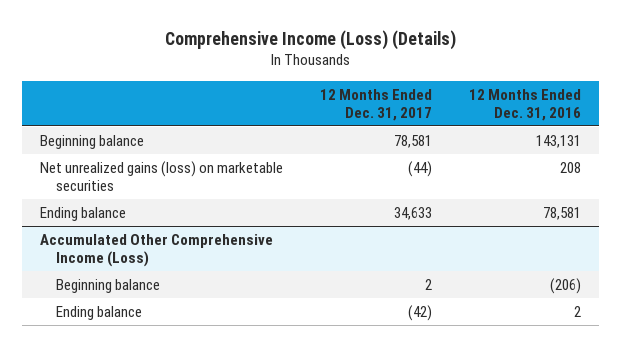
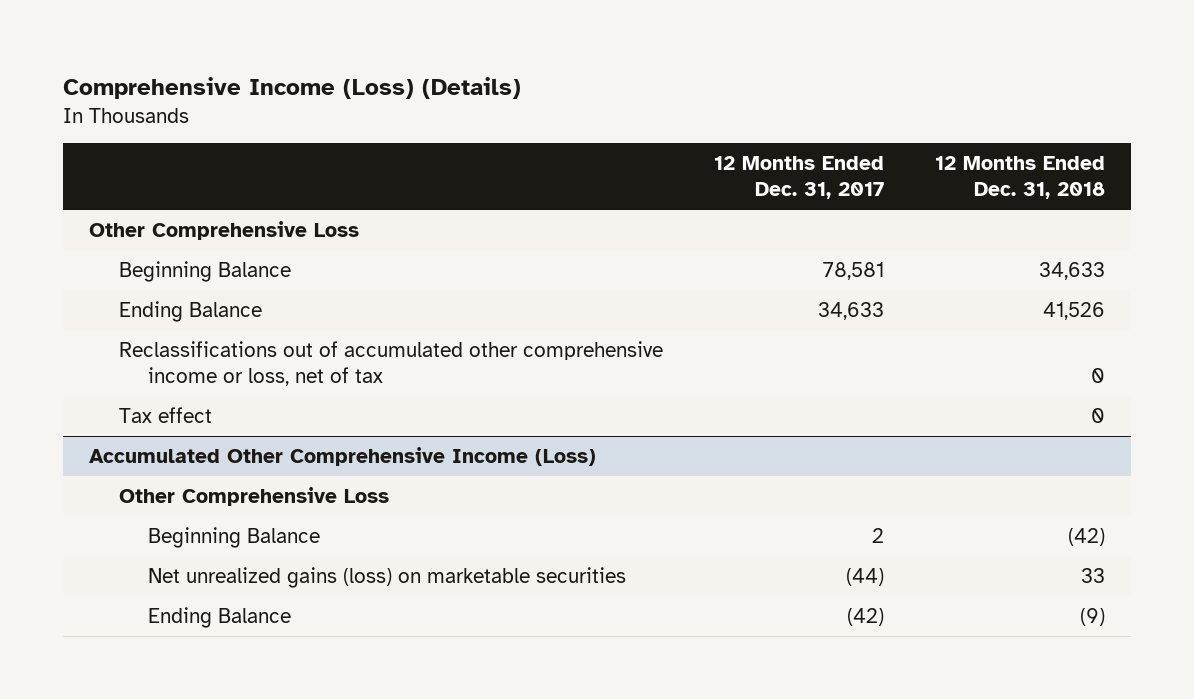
[468,88,581,121] 12 Months Ended Dec. 31, 2016 -> none
none -> [934,156,1105,200] 12 Months Ended Dec. 31, 2018
[40,161,284,191] Net unrealized gains (loss) on marketable securities -> none
none -> [88,220,359,240] Other Comprehensive Loss
[40,135,145,150] Beginning balance -> [118,260,291,282] Beginning Balance
[40,207,127,222] Ending balance -> [118,300,262,322] Ending Balance
none -> [118,340,663,387] Reclassifications out of accumulated other comprehensive income or loss, net of tax
none -> [118,406,212,423] Tax effect
none -> [118,486,389,506] Other Comprehensive Loss
[56,279,161,294] Beginning balance -> [148,526,321,548] Beginning Balance
none -> [148,566,627,588] Net unrealized gains (loss) on marketable securities
[56,306,143,321] Ending balance -> [148,606,292,628] Ending Balance

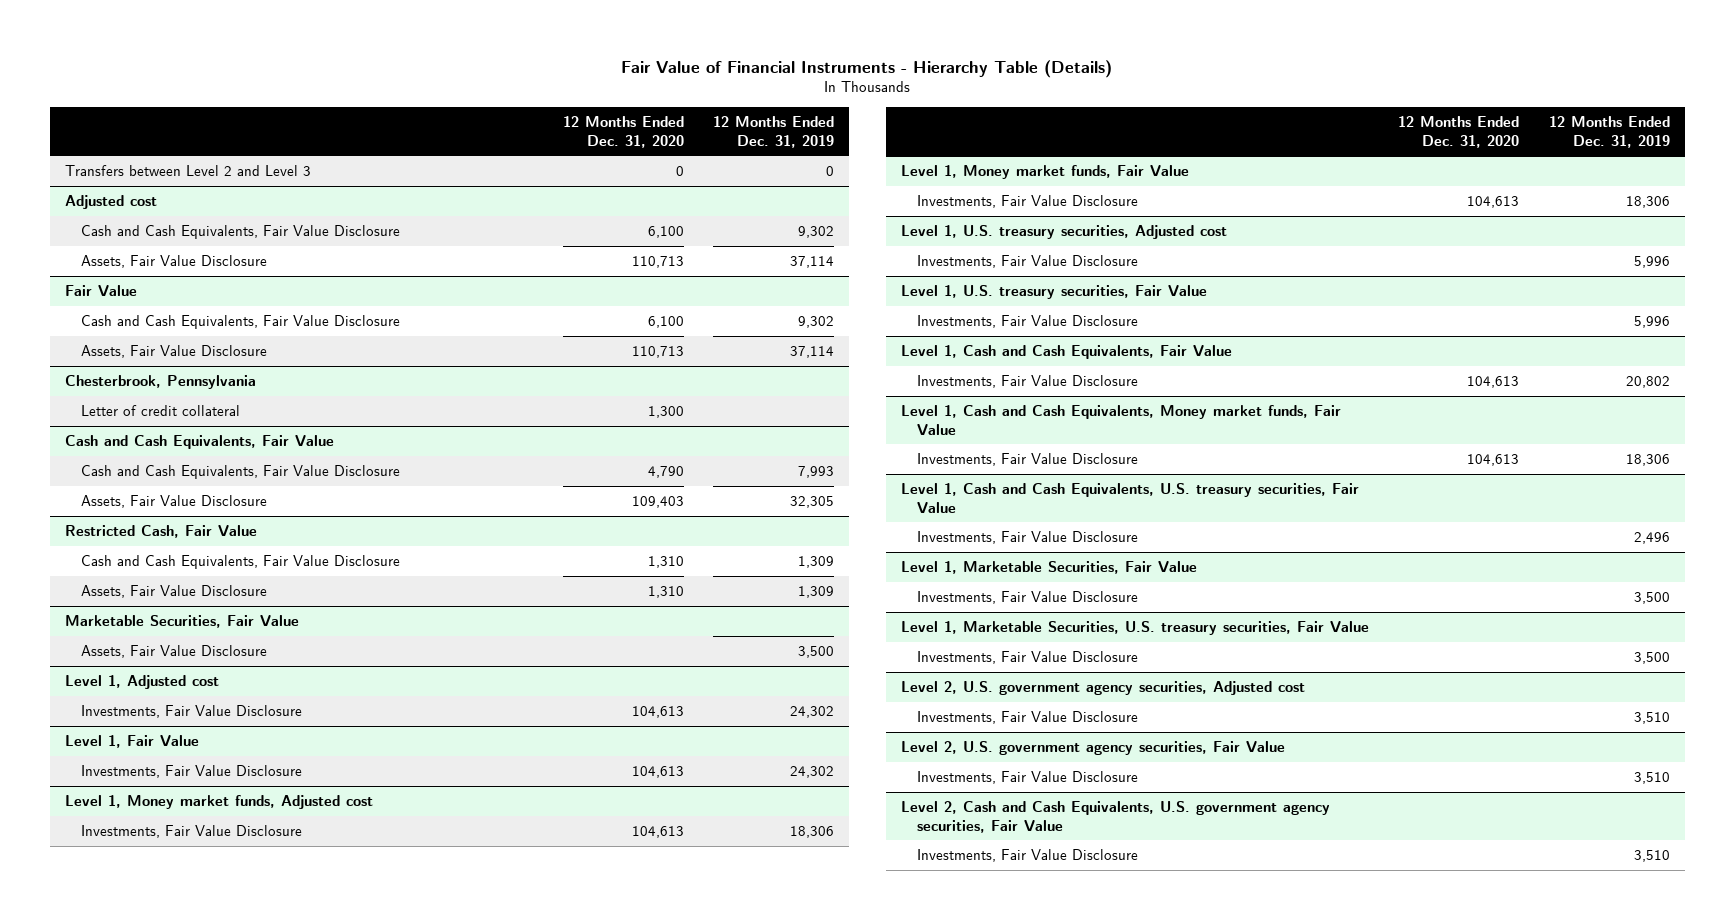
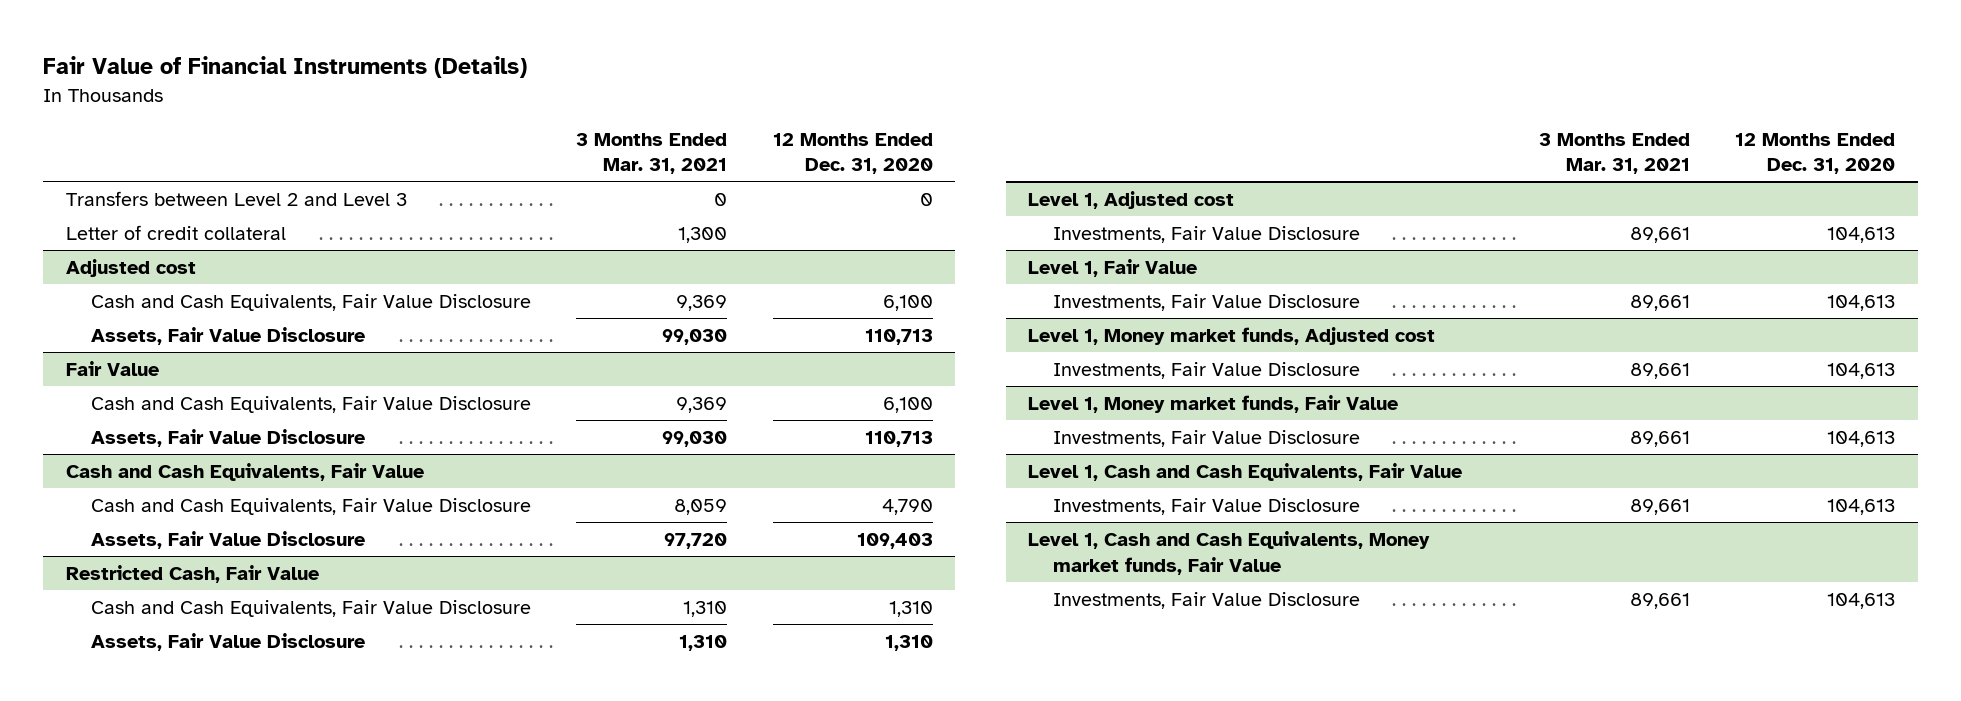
[621,59,1113,78] Fair Value of Financial Instruments - Hierarchy Table (Details) -> [43,56,528,79] Fair Value of Financial Instruments (Details)
[713,115,835,148] 12 Months Ended Dec. 31, 2019 -> none
none -> [576,132,728,175] 3 Months Ended Mar. 31, 2021
none -> [65,224,286,240] Letter of credit collateral
[65,374,257,389] Chesterbrook, Pennsylvania -> none
[81,404,241,416] Letter of credit collateral -> none
[65,614,300,628] Marketable Securities, Fair Value -> none
[81,644,268,658] Assets, Fair Value Disclosure -> none
[900,224,1227,239] Level 1, U.S. treasury securities, Adjusted cost -> none
[916,254,1138,268] Investments, Fair Value Disclosure -> none
[900,284,1207,299] Level 1, U.S. treasury securities, Fair Value -> none
[916,314,1138,328] Investments, Fair Value Disclosure -> none
[900,482,1359,514] Level 1, Cash and Cash Equivalents, U.S. treasury securities, Fair Value -> none
[916,530,1138,544] Investments, Fair Value Disclosure -> none
[900,560,1197,574] Level 1, Marketable Securities, Fair Value -> none
[916,590,1138,604] Investments, Fair Value Disclosure -> none
[900,620,1369,635] Level 1, Marketable Securities, U.S. treasury securities, Fair Value -> none
[916,650,1138,664] Investments, Fair Value Disclosure -> none
[900,680,1305,695] Level 2, U.S. government agency securities, Adjusted cost -> none
[916,710,1138,724] Investments, Fair Value Disclosure -> none
[900,740,1285,755] Level 2, U.S. government agency securities, Fair Value -> none
[916,770,1138,784] Investments, Fair Value Disclosure -> none
[900,800,1330,833] Level 2, Cash and Cash Equivalents, U.S. government agency securities, Fair Value -> none
[916,848,1138,862] Investments, Fair Value Disclosure -> none

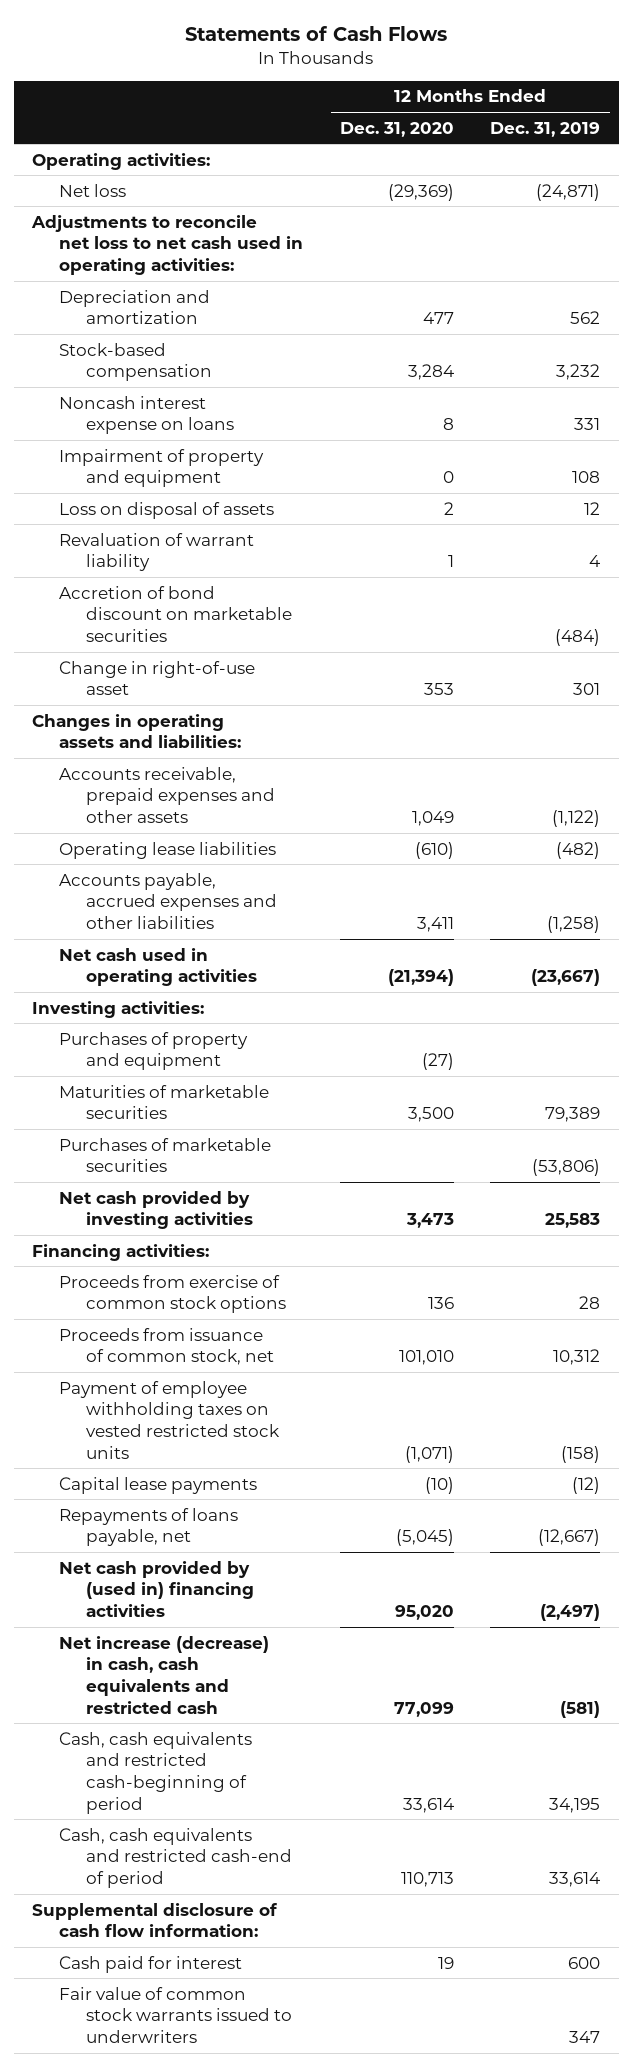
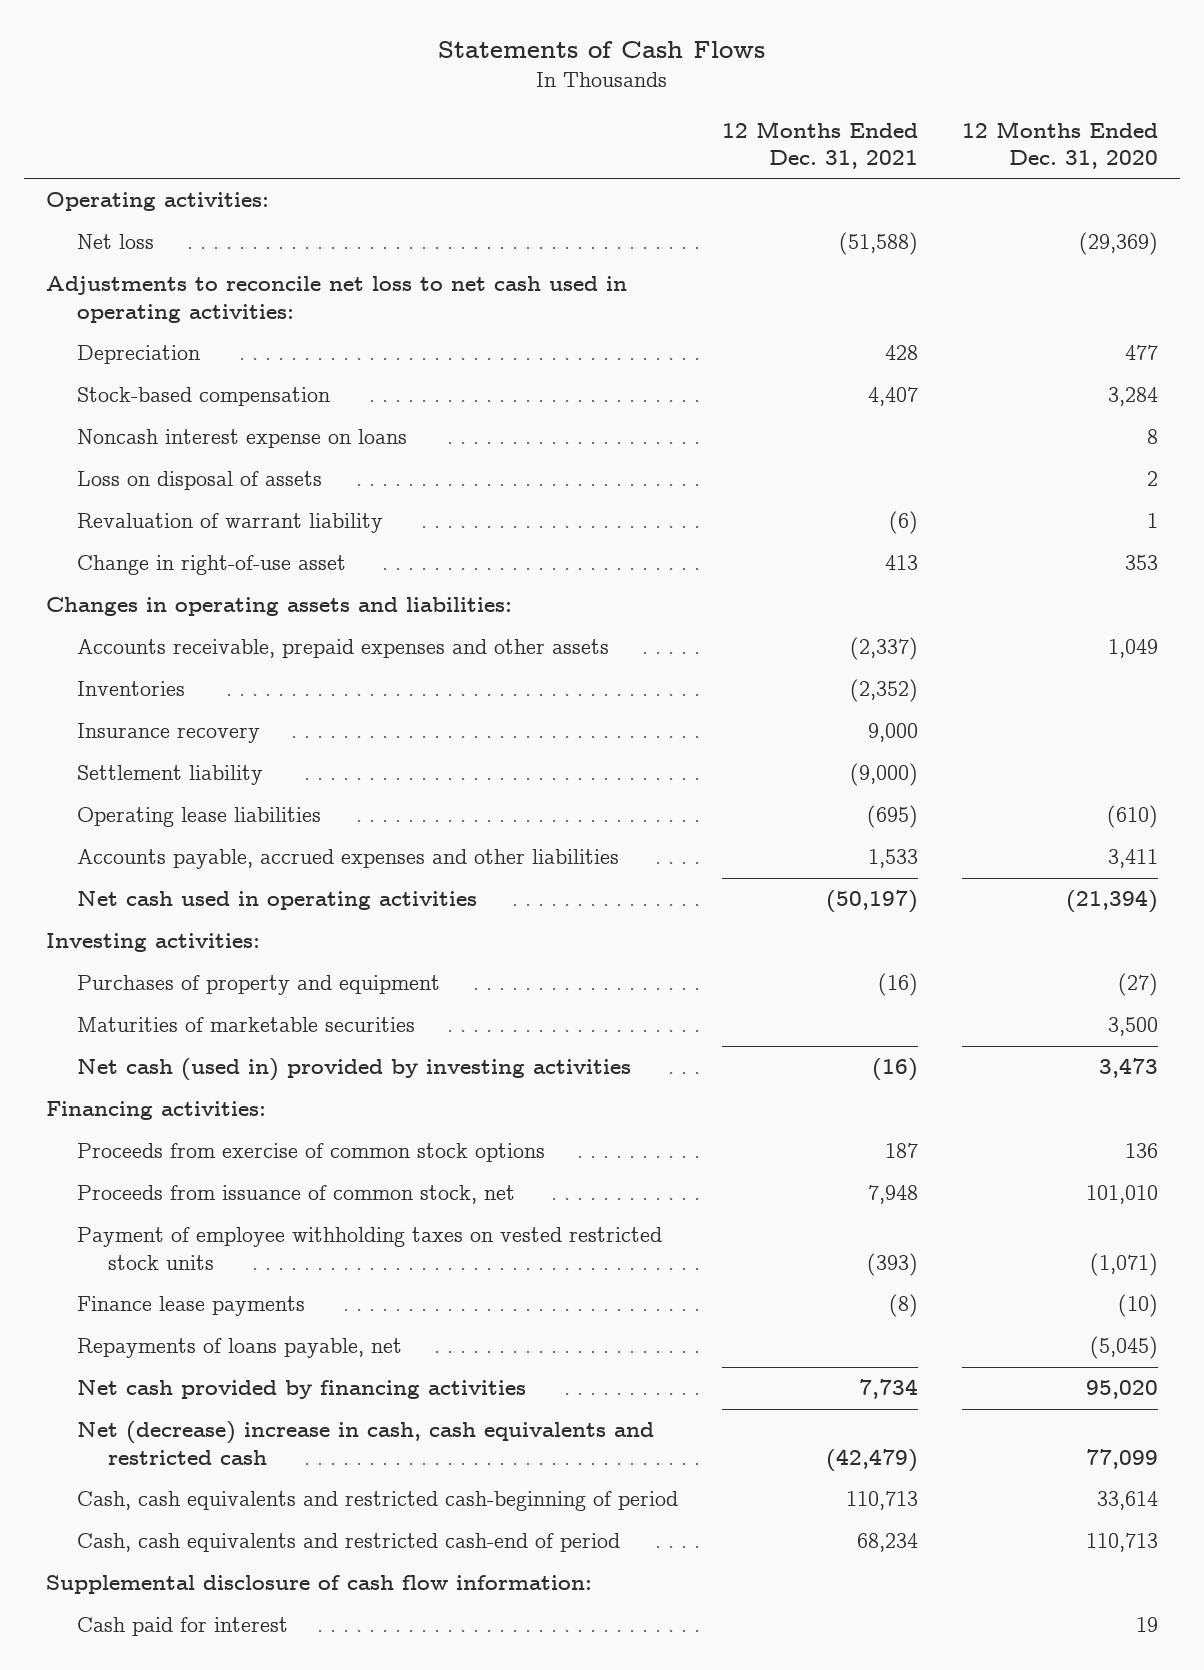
[490,121,601,137] Dec. 31, 2019 -> none
none -> [722,120,919,169] 12 Months Ended Dec. 31, 2021
[59,289,211,325] Depreciation and amortization -> [77,345,201,365] Depreciation
[59,448,265,488] Impairment of property and equipment -> none
[59,585,293,643] Accretion of bond discount on marketable securities -> none
none -> [77,681,186,697] Inventories
none -> [77,723,261,744] Insurance recovery
none -> [77,765,264,786] Settlement liability
[59,1137,272,1173] Purchases of marketable securities -> none
[59,1190,254,1230] Net cash provided by investing activities -> [77,1058,632,1082] Net cash (used in) provided by investing activities
[59,1476,258,1494] Capital lease payments -> [77,1296,306,1317] Finance lease payments
[59,1560,255,1618] Net cash provided by (used in) financing activities -> [77,1380,527,1400] Net cash provided by financing activities
[59,1635,270,1714] Net increase (decrease) in cash, cash equivalents and restricted cash -> [77,1421,655,1465] Net (decrease) increase in cash, cash equivalents and restricted cash
[59,1986,293,2044] Fair value of common stock warrants issued to underwriters -> none

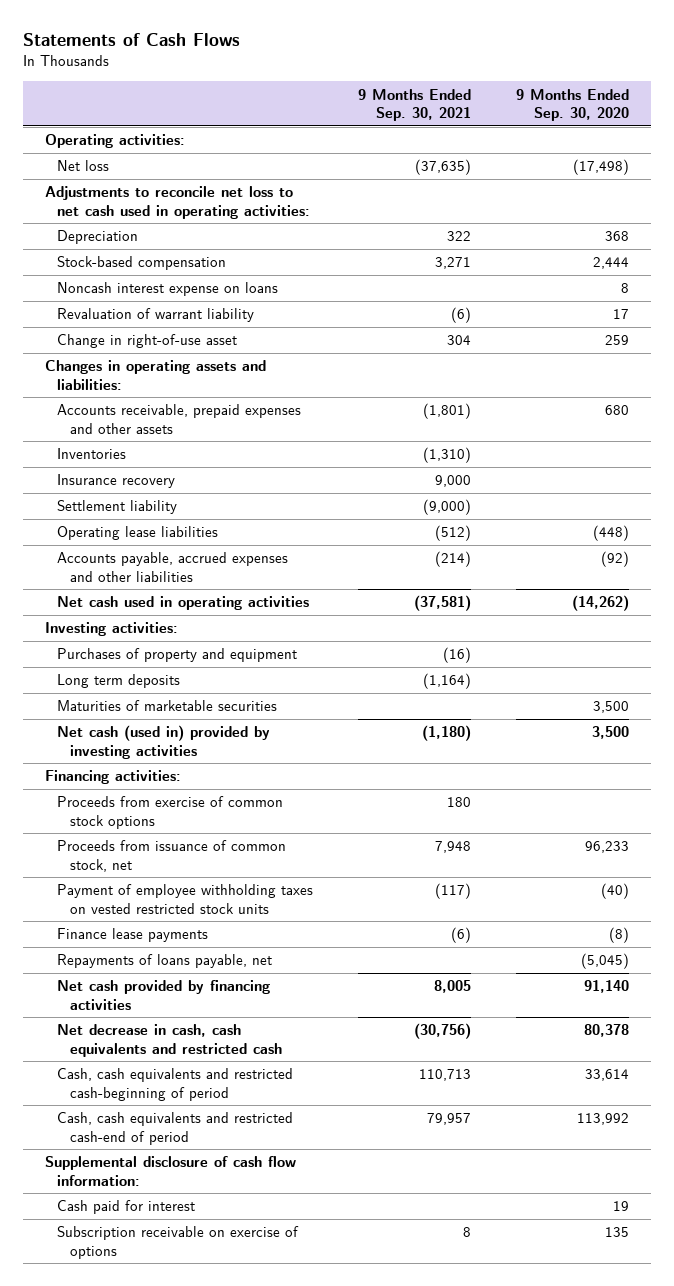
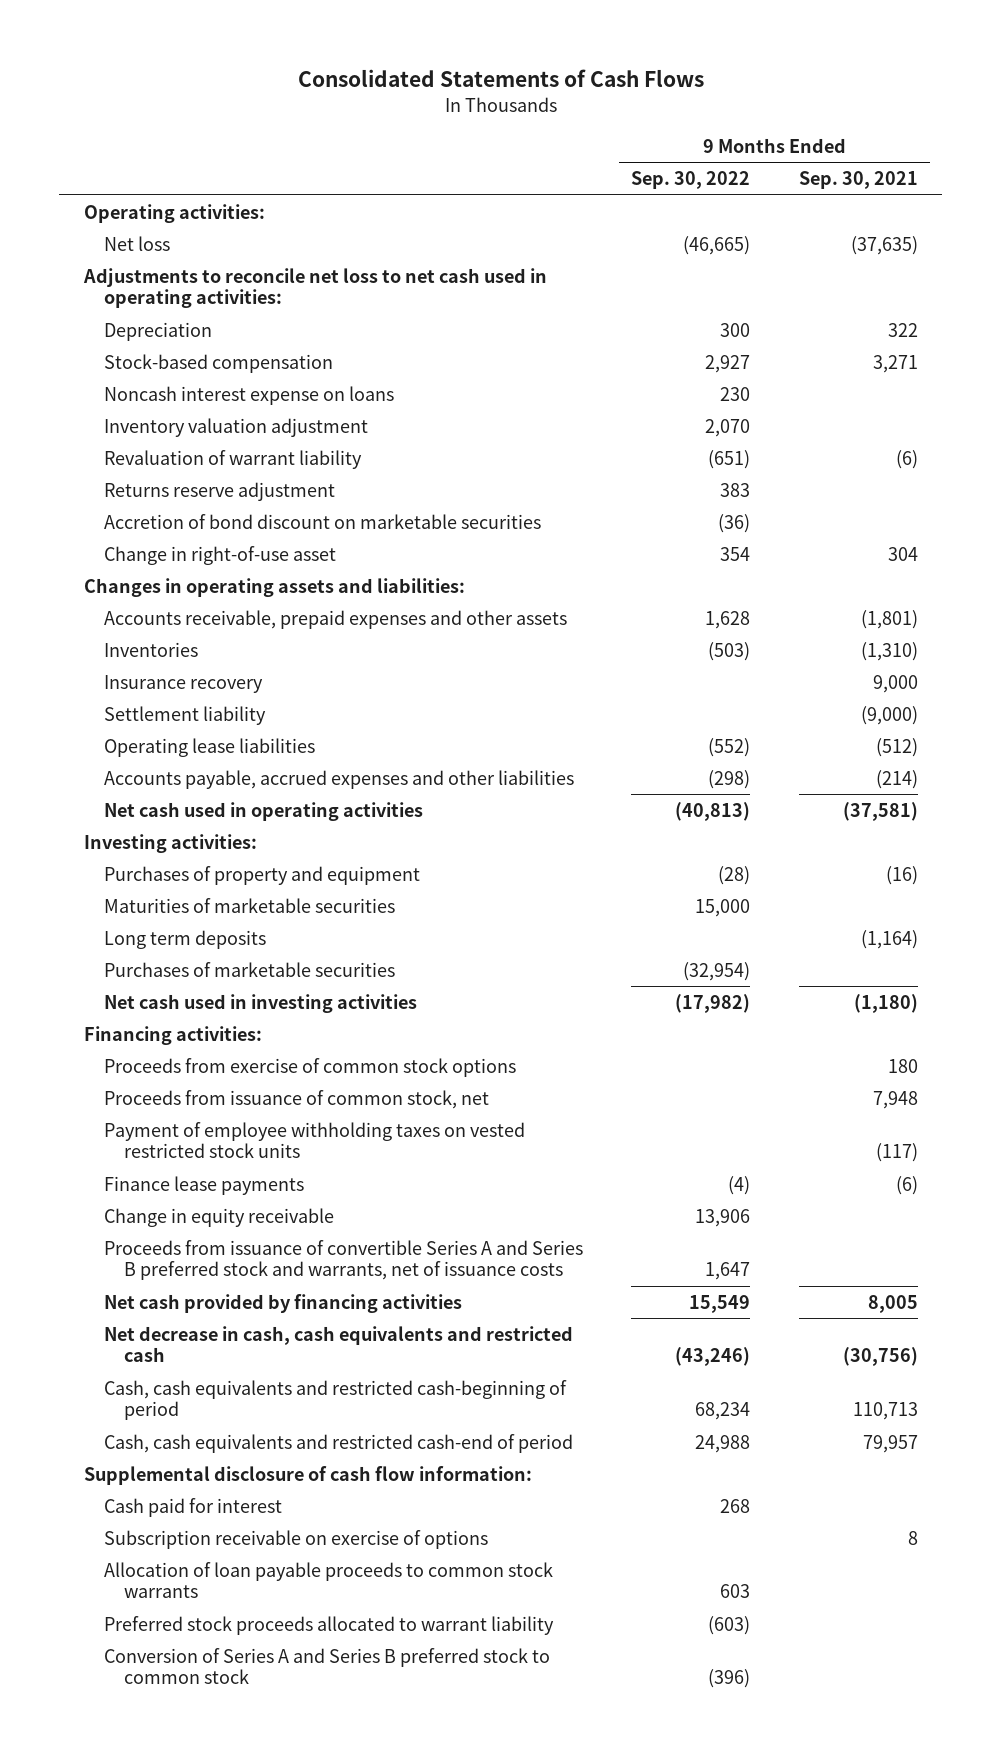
[22,33,240,47] Statements of Cash Flows -> [297,69,704,88] Consolidated Statements of Cash Flows
[515,88,629,122] 9 Months Ended Sep. 30, 2020 -> none
none -> [631,171,751,190] Sep. 30, 2022
none -> [103,417,368,437] Inventory valuation adjustment
none -> [103,481,335,501] Returns reserve adjustment
none -> [103,513,541,529] Accretion of bond discount on marketable securities
[57,674,181,689] Long term deposits -> [103,929,266,949] Long term deposits
none -> [103,961,395,977] Purchases of marketable securities
[57,725,271,759] Net cash (used in) provided by investing activities -> [103,993,417,1013] Net cash used in investing activities
[57,954,273,969] Repayments of loans payable, net -> none
none -> [103,1207,334,1227] Change in equity receivable
none -> [103,1239,583,1281] Proceeds from issuance of convertible Series A and Series B preferred stock and warrants, net of issuance costs
none -> [103,1561,553,1599] Allocation of loan payable proceeds to common stock warrants
none -> [103,1615,554,1635] Preferred stock proceeds allocated to warrant liability
none -> [103,1647,550,1685] Conversion of Series A and Series B preferred stock to common stock

